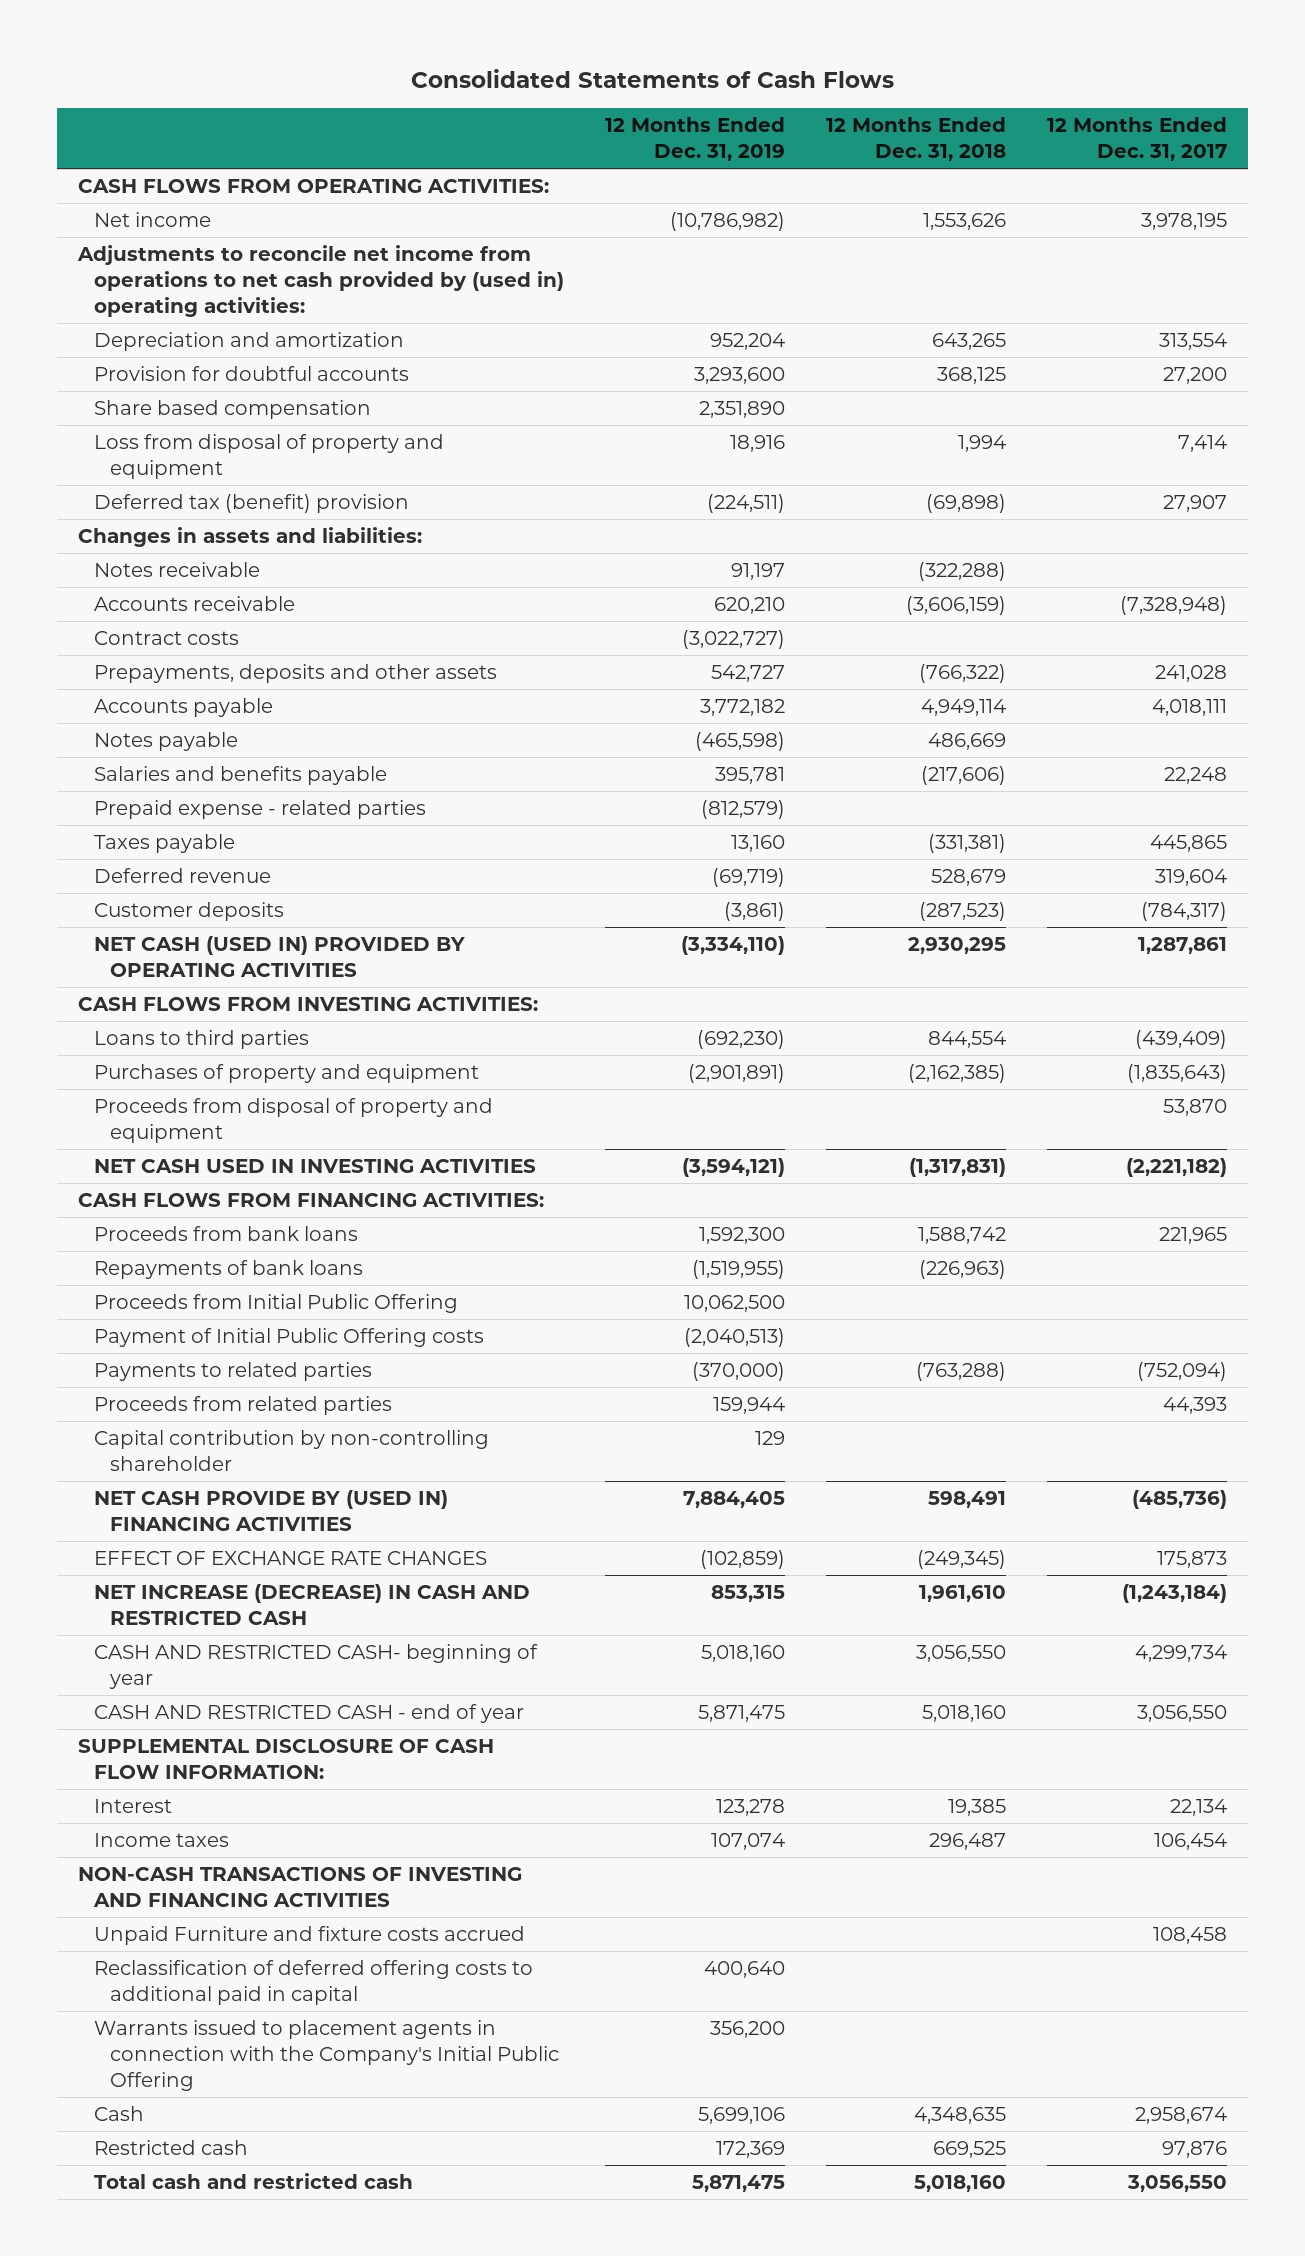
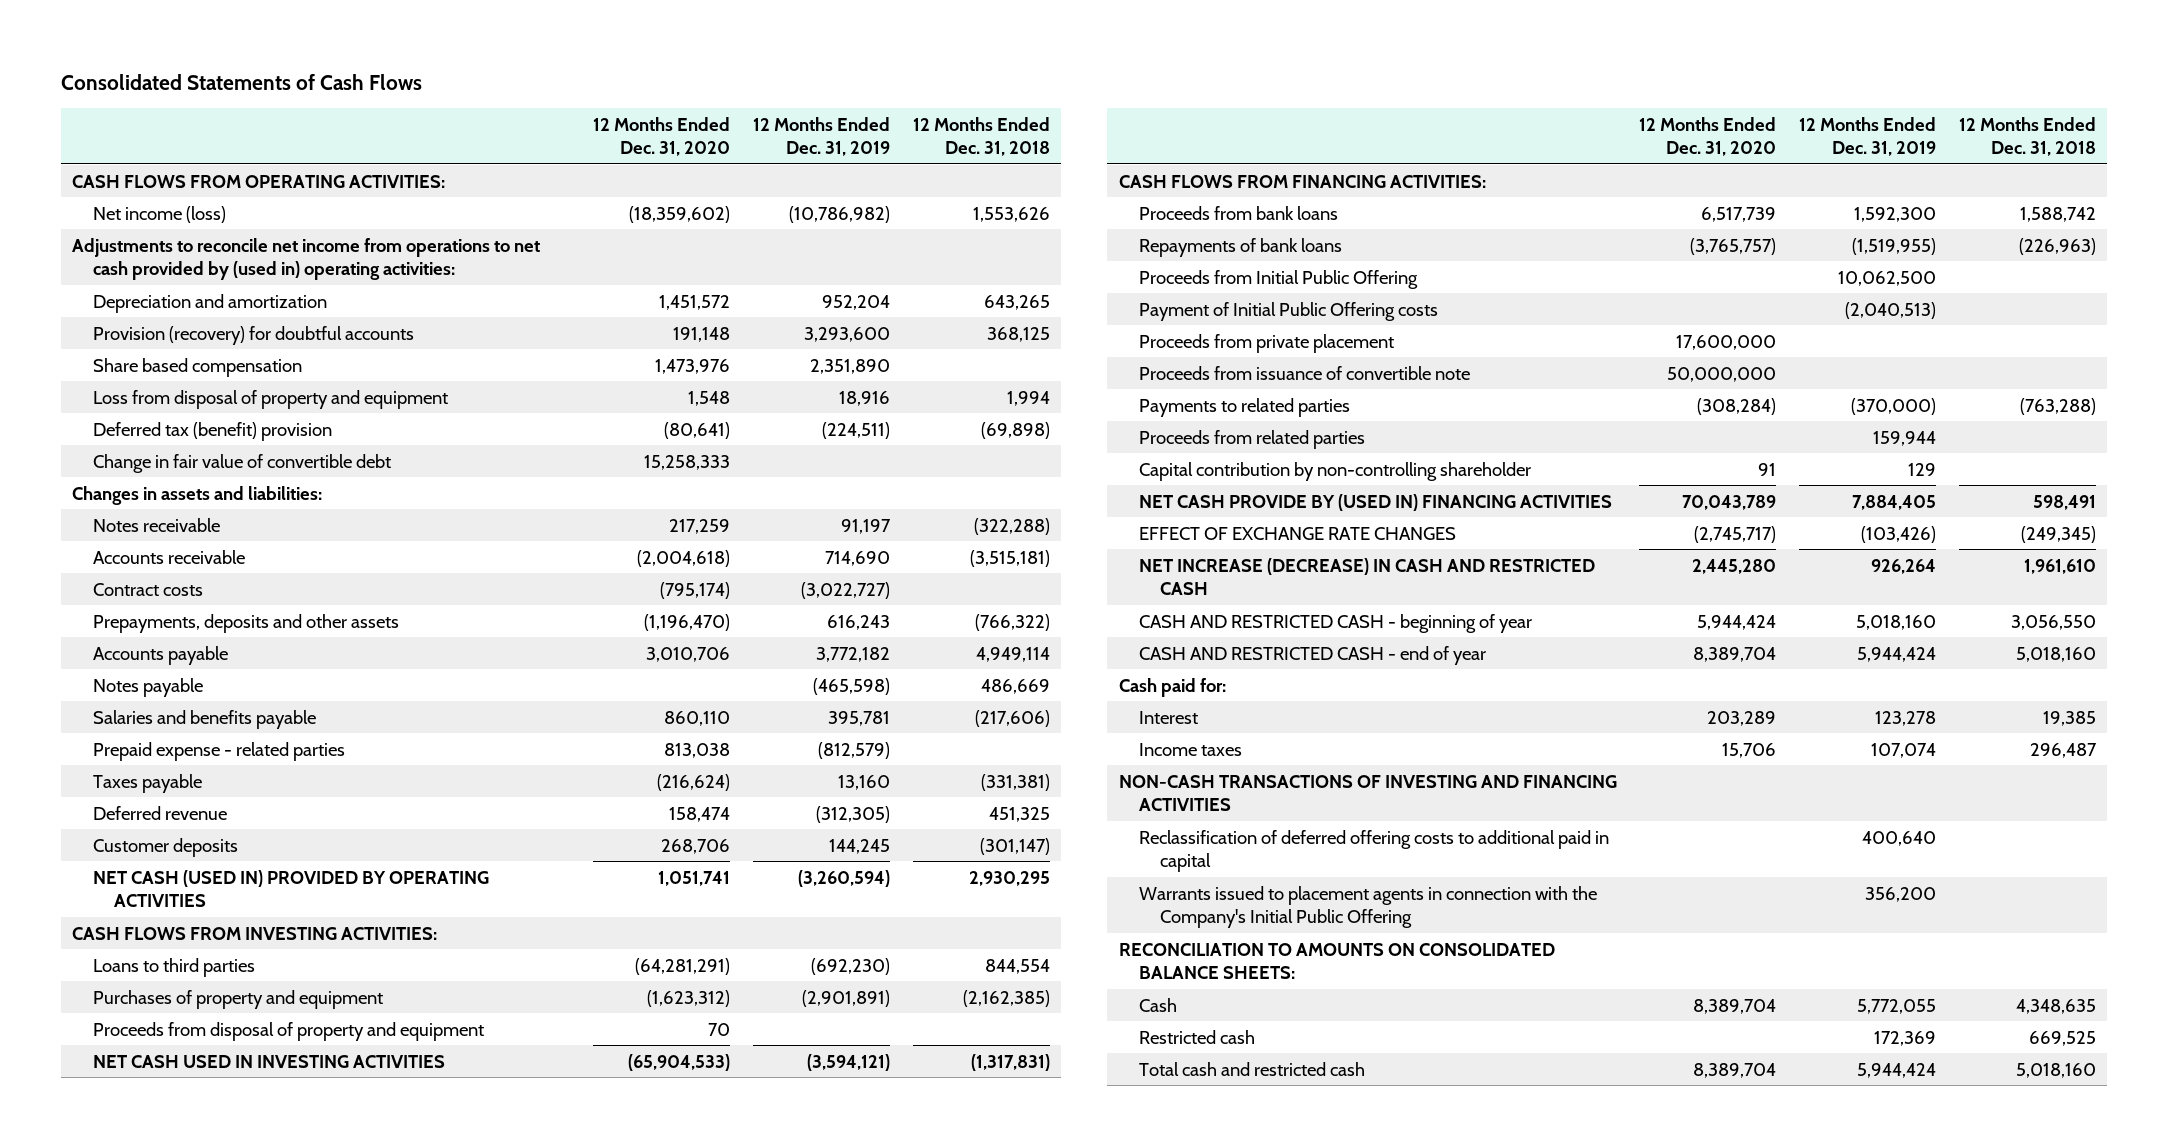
[1047,117,1228,162] 12 Months Ended Dec. 31, 2017 -> none
none -> [593,116,731,157] 12 Months Ended Dec. 31, 2020
[93,212,211,228] Net income -> [93,205,227,223] Net income (loss)
[93,366,409,382] Provision for doubtful accounts -> [93,325,415,345] Provision (recovery) for doubtful accounts
none -> [93,453,392,473] Change in fair value of convertible debt
[714,597,786,615] 620,210 -> [824,550,890,566] 714,690
[906,596,1007,616] (3,606,159) -> [969,549,1050,567] (3,515,181)
[711,665,786,683] 542,727 -> [826,614,890,630] 616,243
[712,868,786,888] (69,719) -> [815,805,890,823] (312,305)
[931,869,1007,887] 528,679 -> [988,806,1050,822] 451,325
[724,902,786,922] (3,861) -> [828,838,890,854] 144,245
[919,902,1007,922] (287,523) -> [979,837,1050,855] (301,147)
[681,936,786,956] (3,334,110) -> [797,869,890,887] (3,260,594)
none -> [1139,333,1395,353] Proceeds from private placement
none -> [1139,365,1471,380] Proceeds from issuance of convertible note
[77,1739,494,1779] SUPPLEMENTAL DISCLOSURE OF CASH FLOW INFORMATION: -> none
[700,1550,786,1570] (102,859) -> [1861,525,1937,543] (103,426)
[711,1585,786,1603] 853,315 -> [1871,558,1937,574] 926,264
[93,1644,538,1689] CASH AND RESTRICTED CASH- beginning of year -> [1139,613,1533,633] CASH AND RESTRICTED CASH - beginning of year
[698,1705,786,1723] 5,871,475 -> [1857,646,1937,662] 5,944,424
none -> [1118,677,1226,697] Cash paid for:
[93,1926,525,1946] Unpaid Furniture and fixture costs accrued -> none
none -> [1118,942,1555,980] RECONCILIATION TO AMOUNTS ON CONSOLIDATED BALANCE SHEETS:
[698,2107,786,2125] 5,699,106 -> [1857,998,1937,1014] 5,772,055
[692,2175,786,2193] 5,871,475 -> [1857,1062,1937,1078] 5,944,424

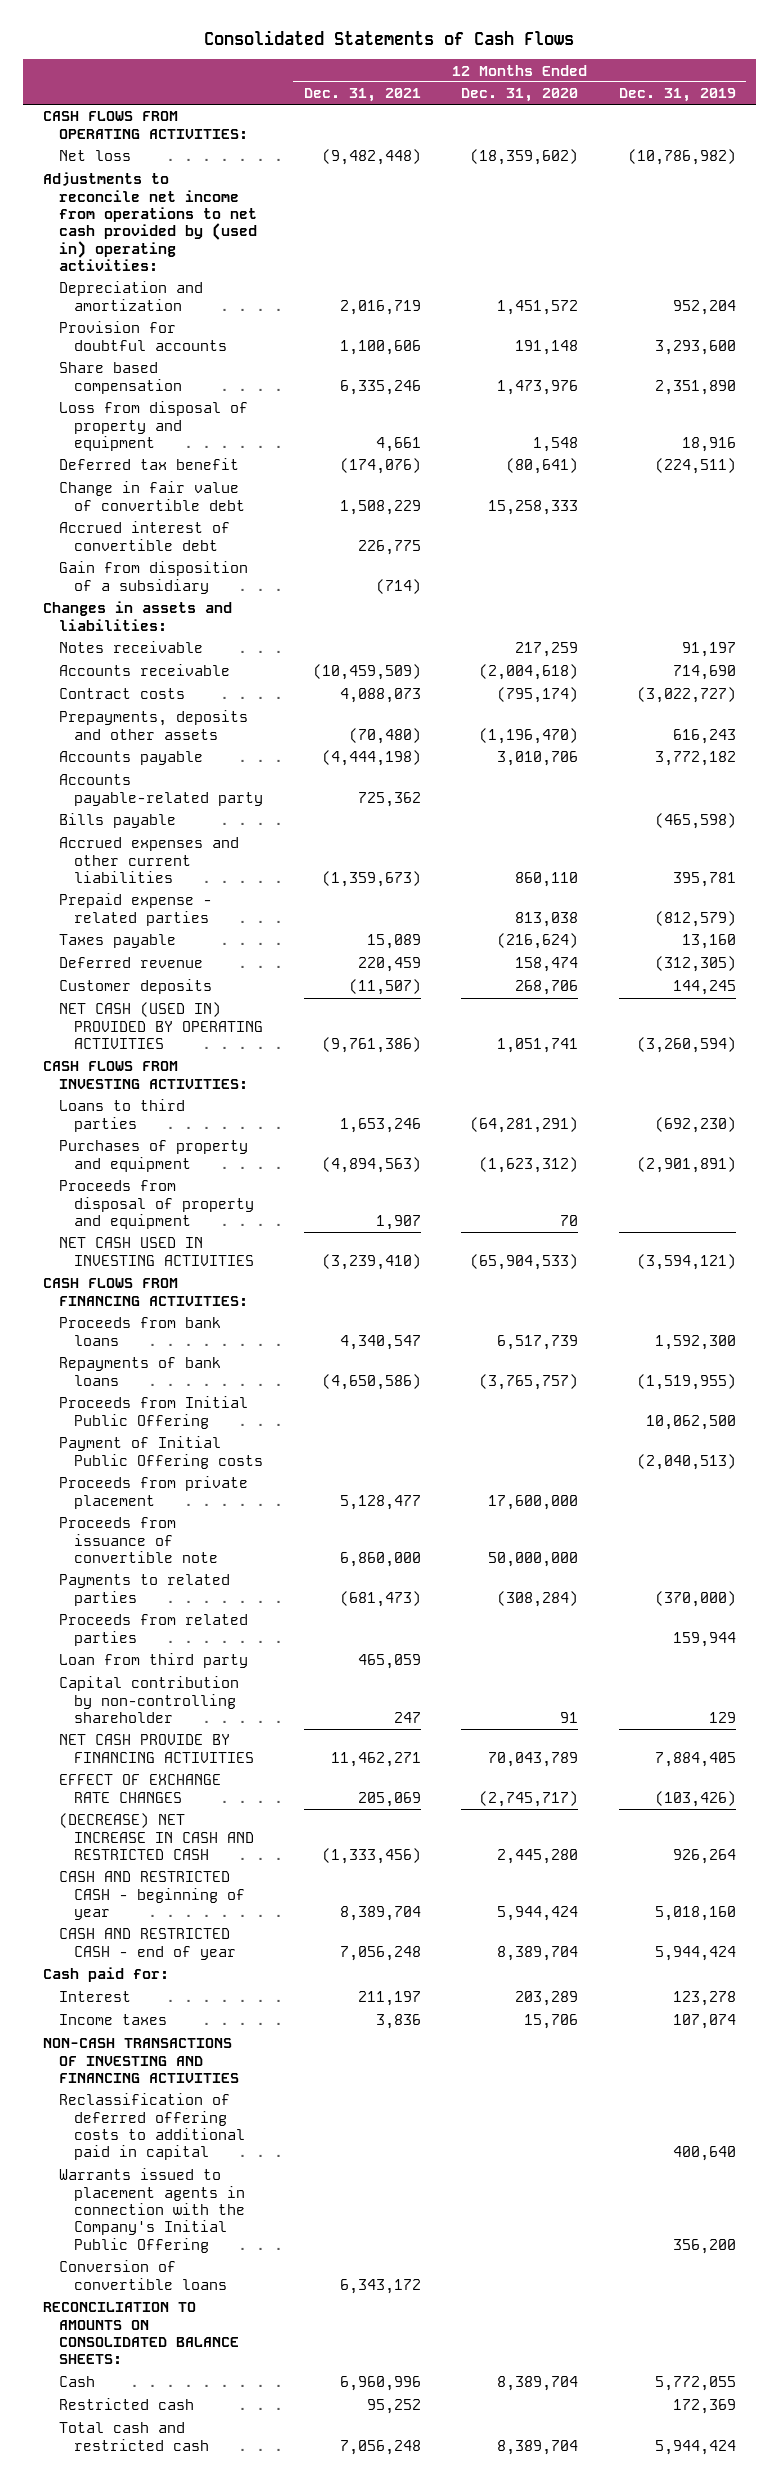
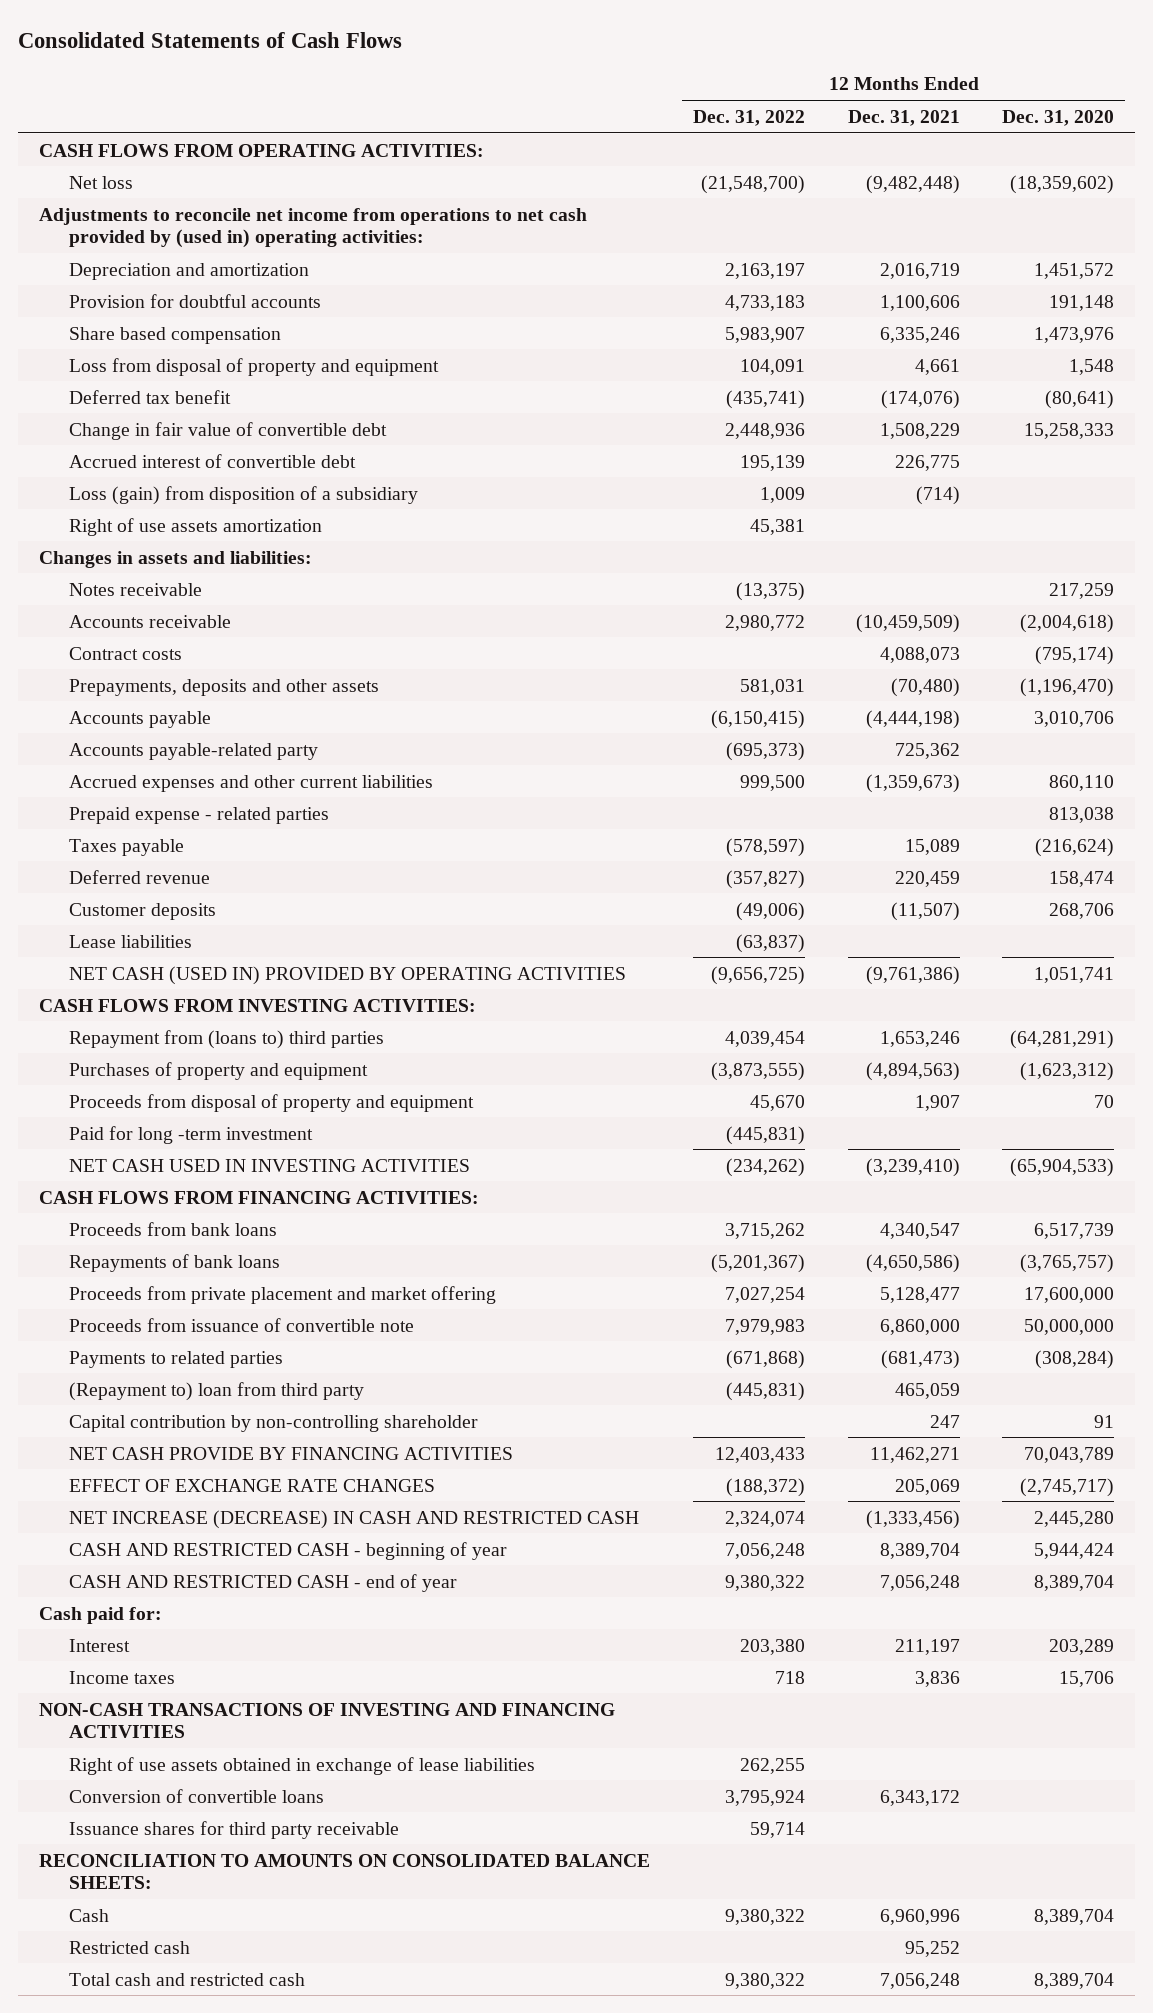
[618,88,736,103] Dec. 31, 2019 -> none
none -> [692,109,805,126] Dec. 31, 2022
[58,561,248,594] Gain from disposition of a subsidiary -> [69,485,419,505] Loss (gain) from disposition of a subsidiary
none -> [69,517,323,536] Right of use assets amortization
[58,813,176,829] Bills payable -> none
none -> [69,934,193,948] Lease liabilities
[58,1099,185,1132] Loans to third parties -> [69,1029,385,1049] Repayment from (loans to) third parties
none -> [69,1125,314,1144] Paid for long -term investment
[58,1396,248,1429] Proceeds from Initial Public Offering -> none
[58,1436,264,1469] Payment of Initial Public Offering costs -> none
[58,1476,248,1509] Proceeds from private placement -> [69,1285,497,1304] Proceeds from private placement and market offering
[58,1614,248,1646] Proceeds from related parties -> none
[58,1653,248,1669] Loan from third party -> [69,1381,365,1401] (Repayment to) loan from third party
[58,1813,255,1860] (DECREASE) NET INCREASE IN CASH AND RESTRICTED CASH -> [69,1509,640,1529] NET INCREASE (DECREASE) IN CASH AND RESTRICTED CASH
[58,2093,246,2161] Reclassification of deferred offering costs to additional paid in capital -> none
[58,2168,246,2253] Warrants issued to placement agents in connection with the Company's Initial Public Offering -> none
none -> [69,1756,536,1775] Right of use assets obtained in exchange of lease liabilities
none -> [69,1820,400,1839] Issuance shares for third party receivable

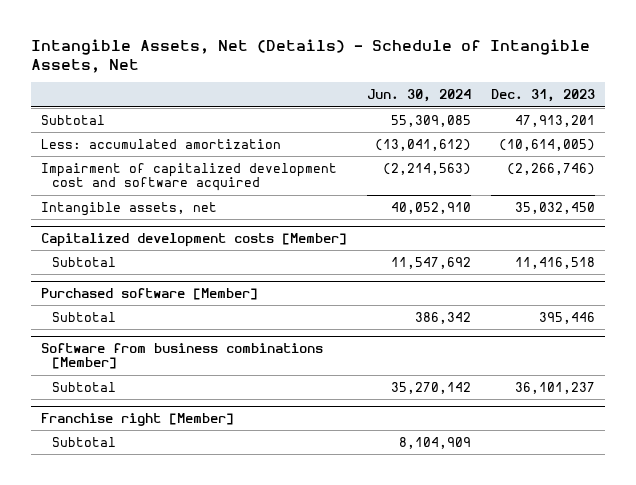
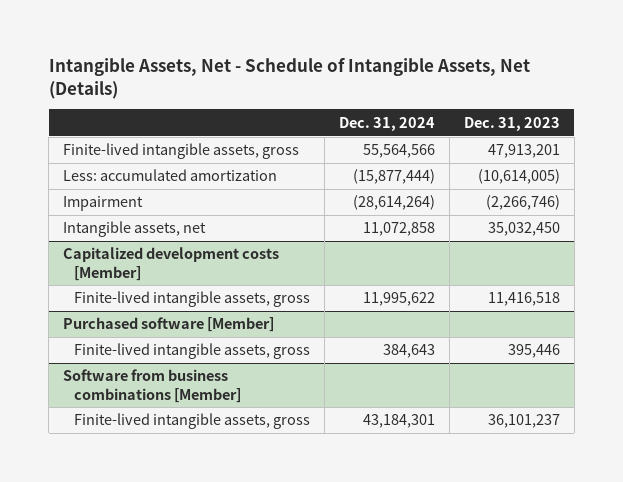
[31,38,591,73] Intangible Assets, Net (Details) - Schedule of Intangible Assets, Net -> [48,57,530,99] Intangible Assets, Net - Schedule of Intangible Assets, Net (Details)
[367,89,472,103] Jun. 30, 2024 -> none
none -> [338,116,435,131] Dec. 31, 2024
[41,114,106,125] Subtotal -> [63,143,300,160] Finite-lived intangible assets, gross
[41,162,338,192] Impairment of capitalized development cost and software acquired -> [63,196,144,212] Impairment
[52,256,117,267] Subtotal -> [73,291,310,308] Finite-lived intangible assets, gross
[52,311,117,322] Subtotal -> [73,343,310,360] Finite-lived intangible assets, gross
[41,412,235,426] Franchise right [Member] -> none
[52,436,117,447] Subtotal -> none
[52,381,117,392] Subtotal -> [73,413,310,430] Finite-lived intangible assets, gross

